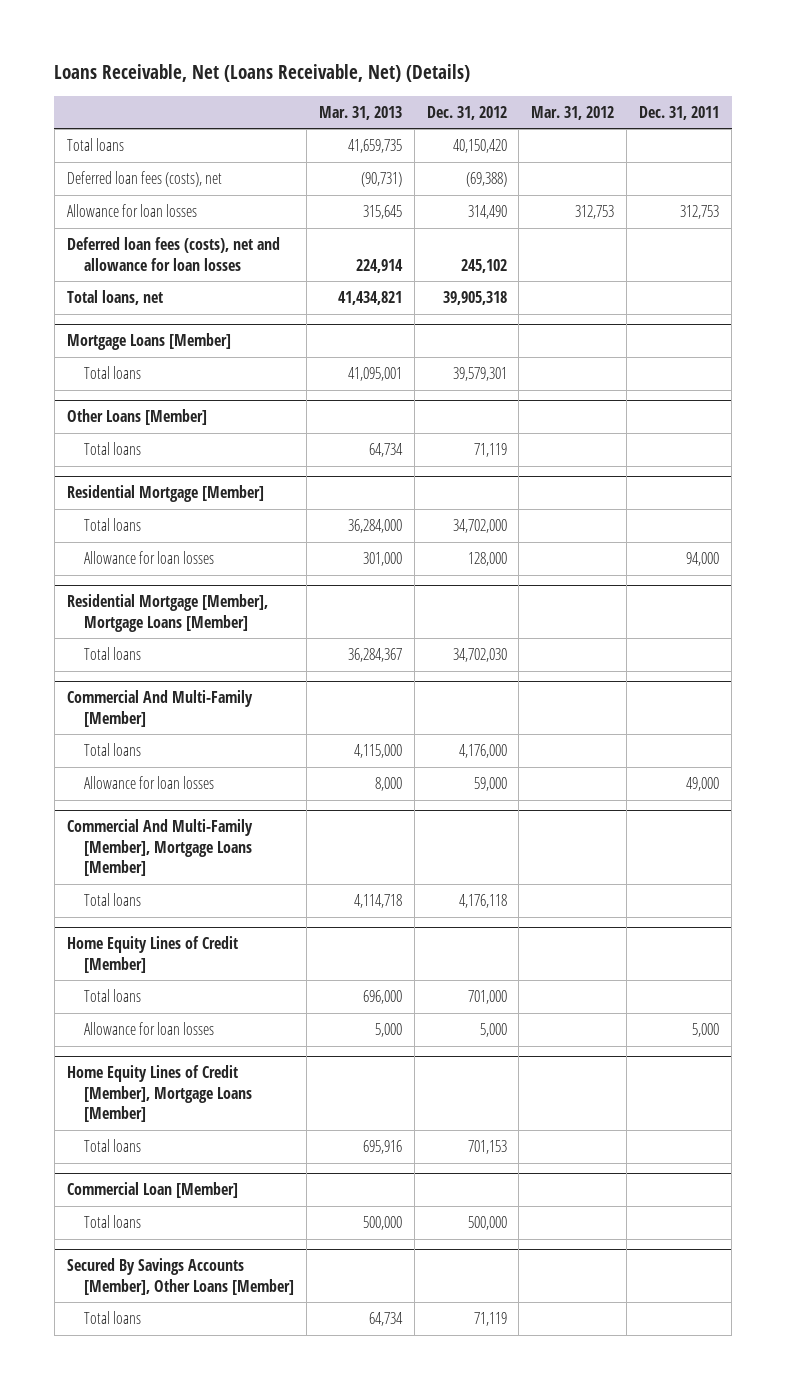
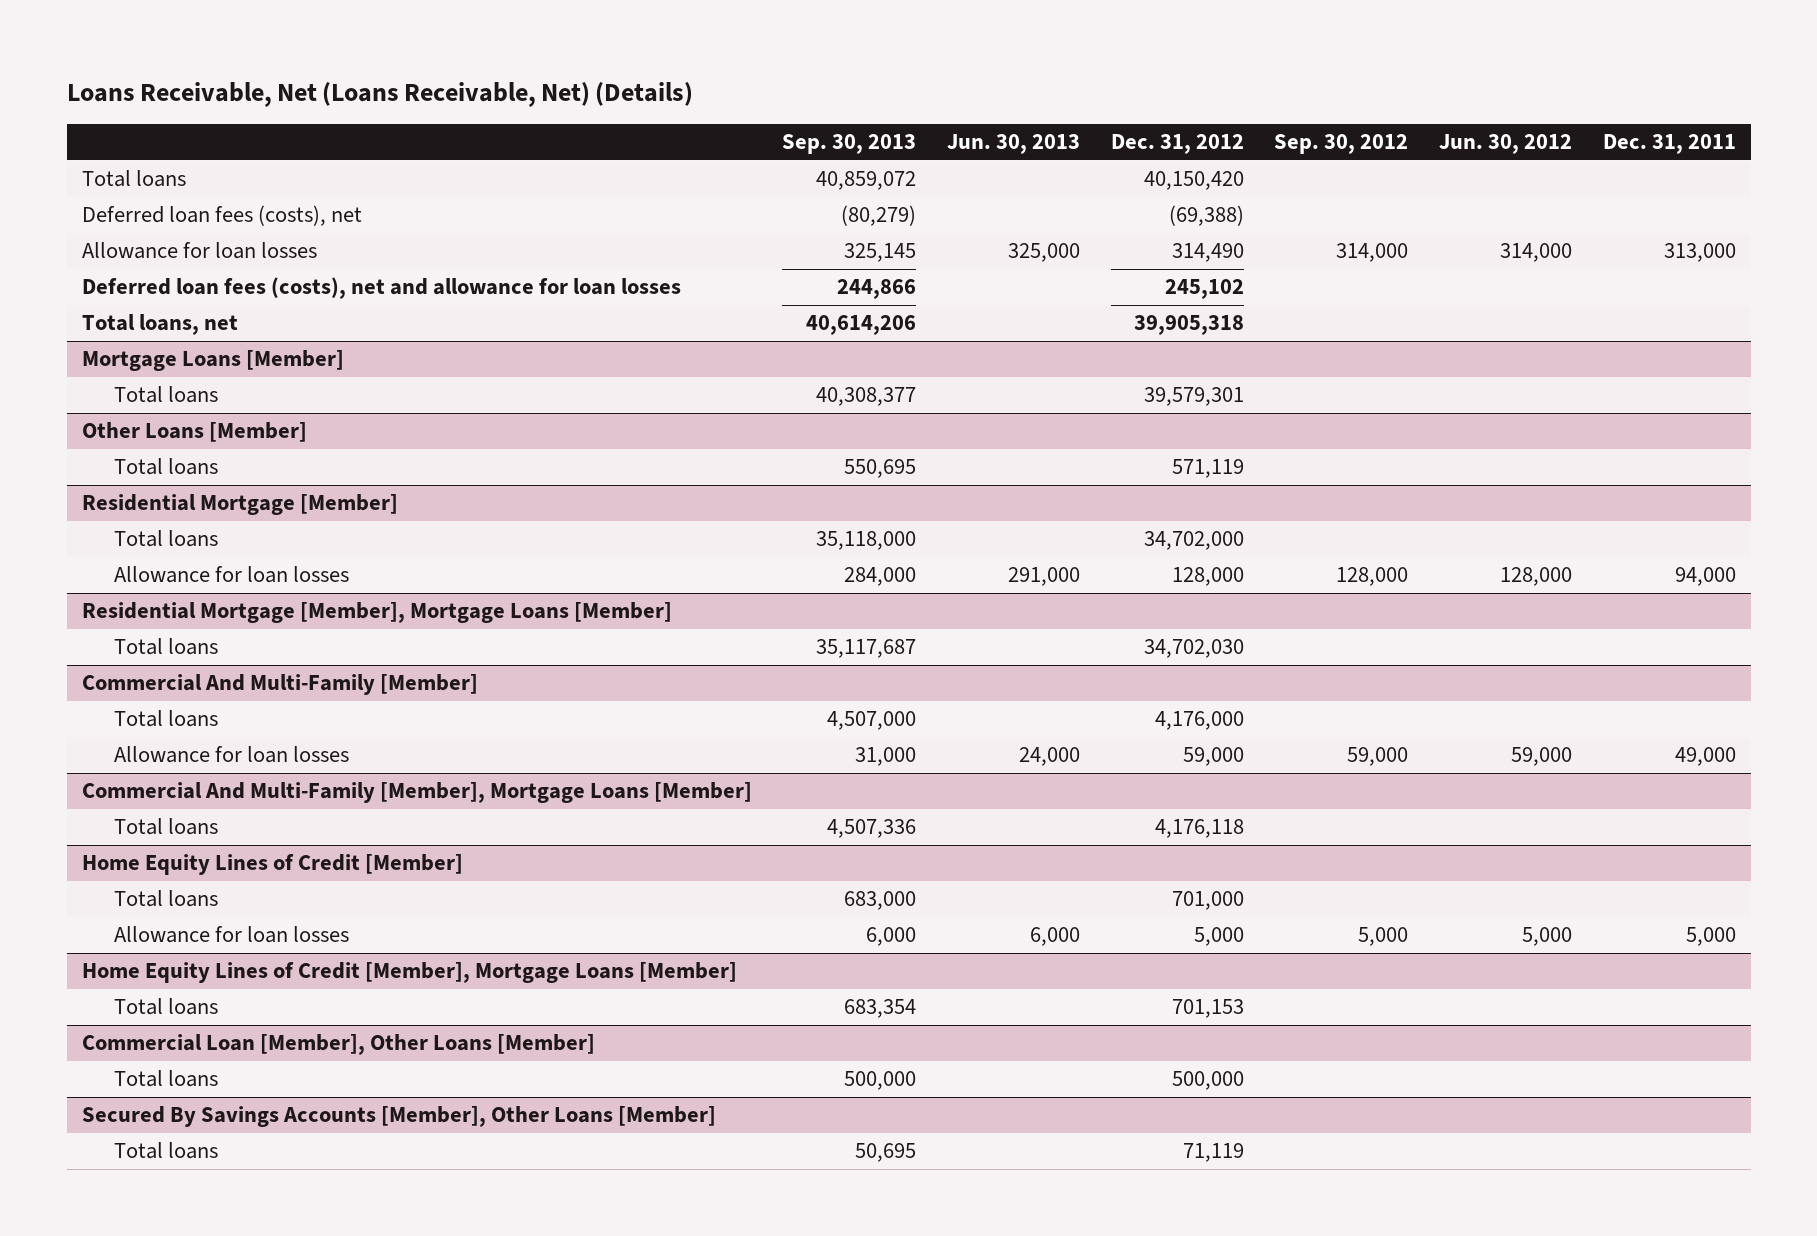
[318,105,402,120] Mar. 31, 2013 -> none
[531,105,615,120] Mar. 31, 2012 -> none
none -> [782,134,917,155] Sep. 30, 2013
none -> [947,134,1081,155] Jun. 30, 2013
none -> [1274,134,1409,155] Sep. 30, 2012
none -> [1438,134,1572,155] Jun. 30, 2012
[680,205,720,220] 312,753 -> [1663,243,1736,263] 313,000
[473,443,507,458] 71,119 -> [1171,459,1244,479] 571,119
[66,1182,238,1199] Commercial Loan [Member] -> [81,1034,595,1056] Commercial Loan [Member], Other Loans [Member]

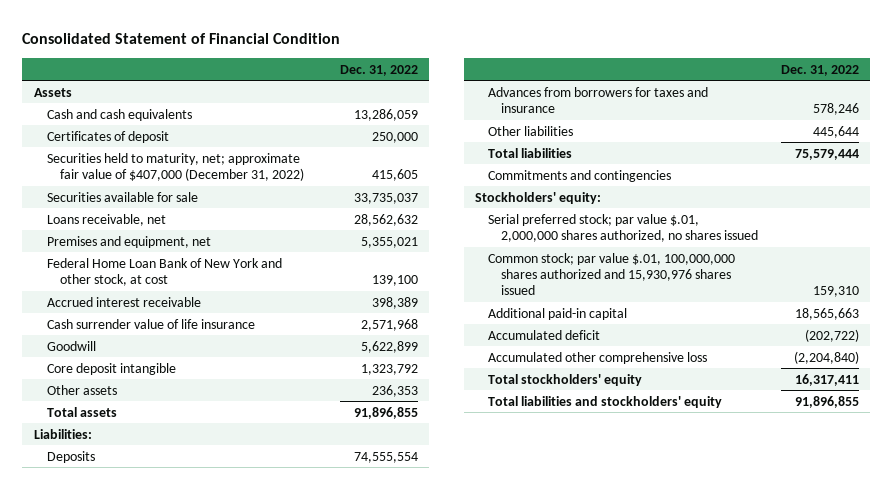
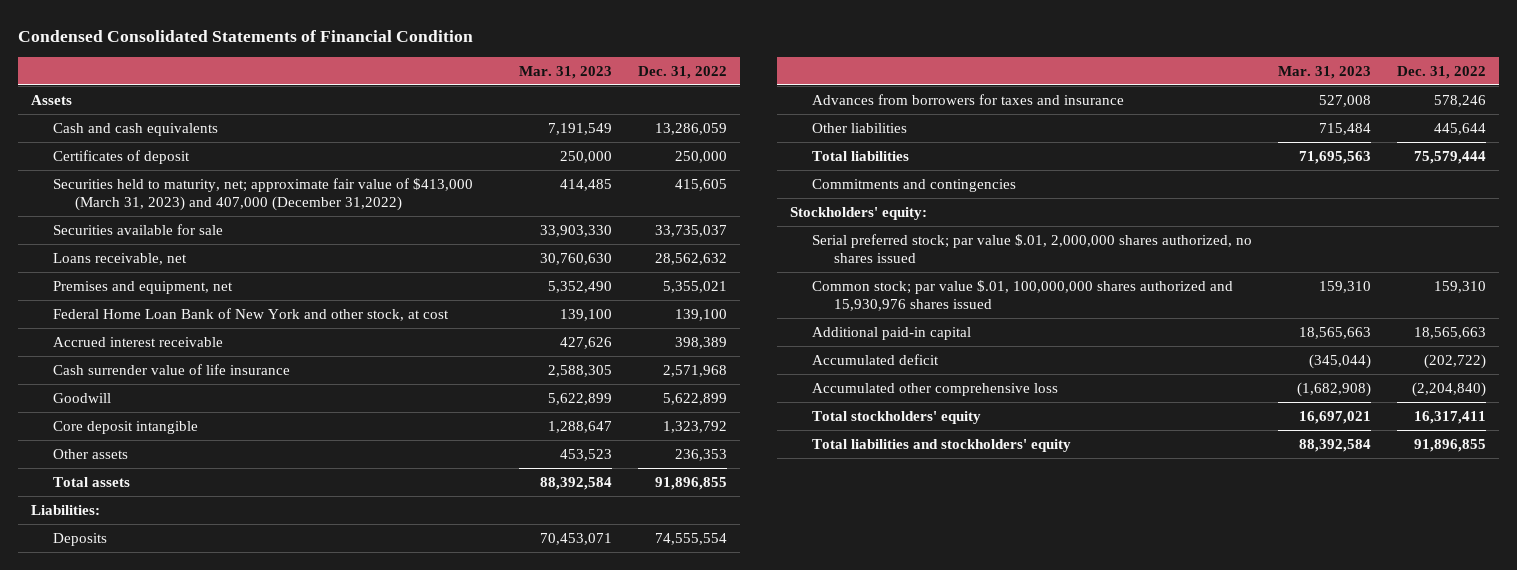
[22,32,341,44] Consolidated Statement of Financial Condition -> [18,29,474,42] Condensed Consolidated Statements of Financial Condition
none -> [518,65,612,79] Mar. 31, 2023
[46,152,305,182] Securities held to maturity, net; approximate fair value of $407,000 (December 31, 2022) -> [53,177,474,212] Securities held to maturity, net; approximate fair value of $413,000 (March 31, 2023) and 407,000 (December 31,2022)

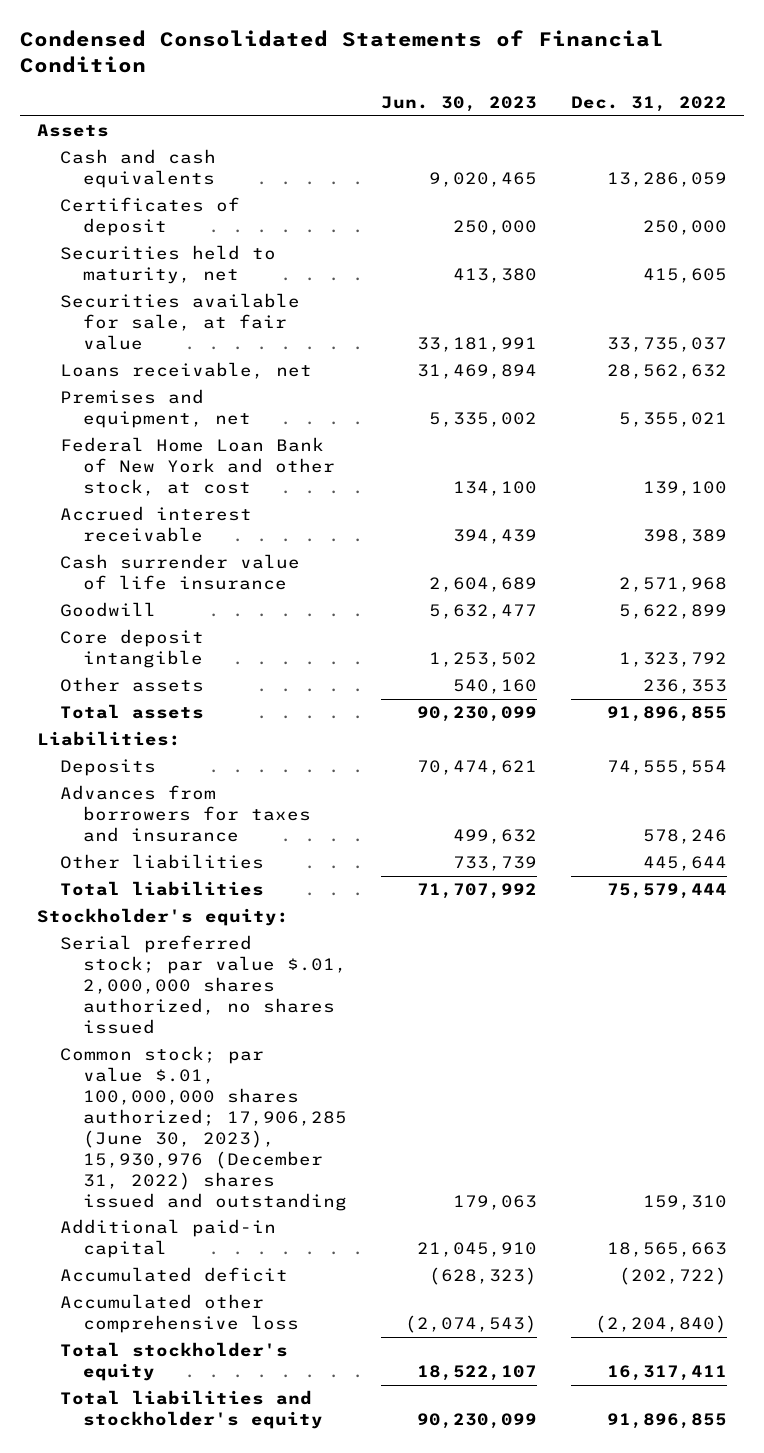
[518,65,612,79] Mar. 31, 2023 -> none
none -> [381,96,538,113] Jun. 30, 2023
[53,177,474,212] Securities held to maturity, net; approximate fair value of $413,000 (March 31, 2023) and 407,000 (December 31,2022) -> [60,245,277,285] Securities held to maturity, net
[53,223,224,235] Securities available for sale -> [60,293,301,351] Securities available for sale, at fair value
[812,178,1017,192] Commitments and contingencies -> none
[790,206,928,220] Stockholders' equity: -> [37,908,290,927] Stockholder's equity:
[812,279,1234,312] Common stock; par value $.01, 100,000,000 shares authorized and 15,930,976 shares issued -> [60,1046,348,1211] Common stock; par value $.01, 100,000,000 shares authorized; 17,906,285 (June 30, 2023), 15,930,976 (December 31, 2022) shares issued and outstanding
[812,410,982,424] Total stockholders' equity -> [60,1342,289,1382] Total stockholder's equity
[812,438,1072,452] Total liabilities and stockholders' equity -> [60,1390,324,1430] Total liabilities and stockholder's equity

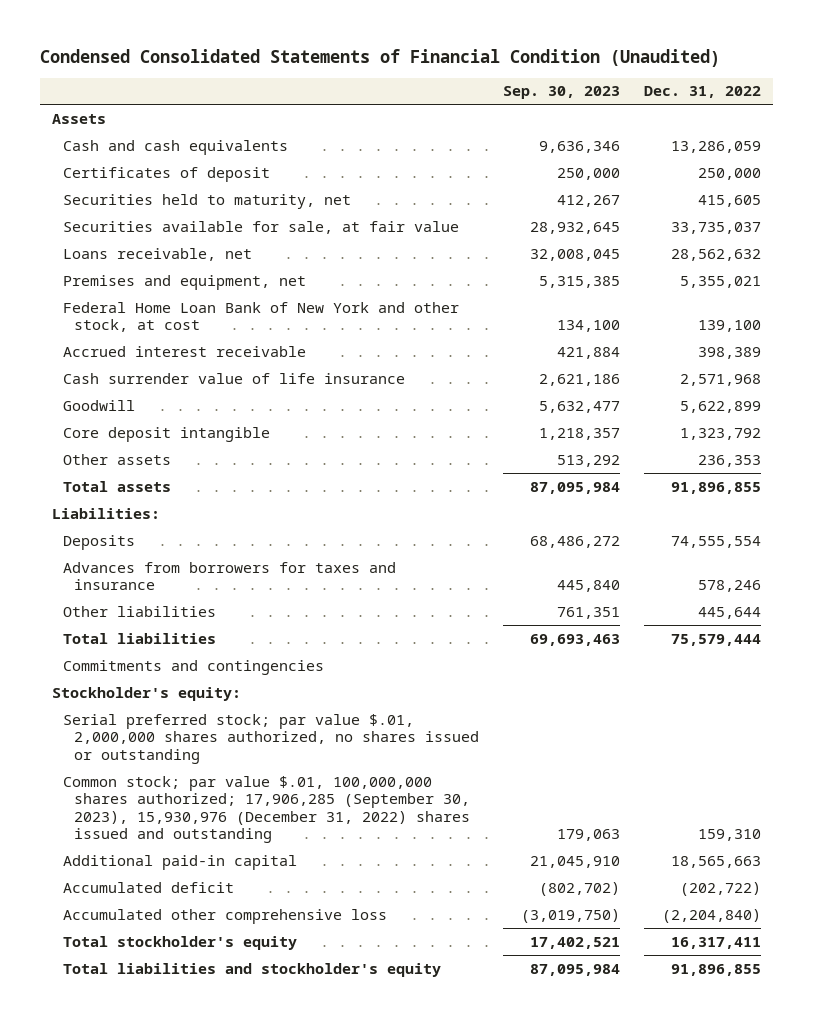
[20,30,665,74] Condensed Consolidated Statements of Financial Condition -> [39,48,720,67] Condensed Consolidated Statements of Financial Condition (Unaudited)
[381,96,538,113] Jun. 30, 2023 -> none
none -> [502,86,620,100] Sep. 30, 2023
none -> [62,659,324,675] Commitments and contingencies
[60,935,348,1035] Serial preferred stock; par value $.01, 2,000,000 shares authorized, no shares issued -> [62,713,479,764] Serial preferred stock; par value $.01, 2,000,000 shares authorized, no shares issued or outstanding
[60,1046,348,1211] Common stock; par value $.01, 100,000,000 shares authorized; 17,906,285 (June 30, 2023), 15,930,976 (December 31, 2022) shares issued and outstanding -> [62,775,470,844] Common stock; par value $.01, 100,000,000 shares authorized; 17,906,285 (September 30, 2023), 15,930,976 (December 31, 2022) shares issued and outstanding

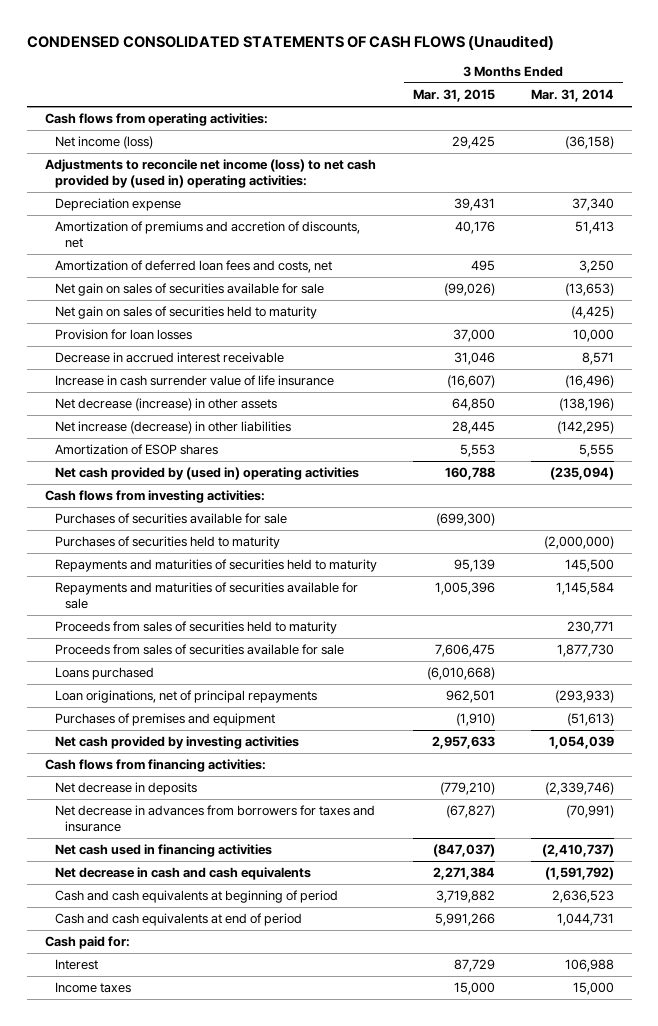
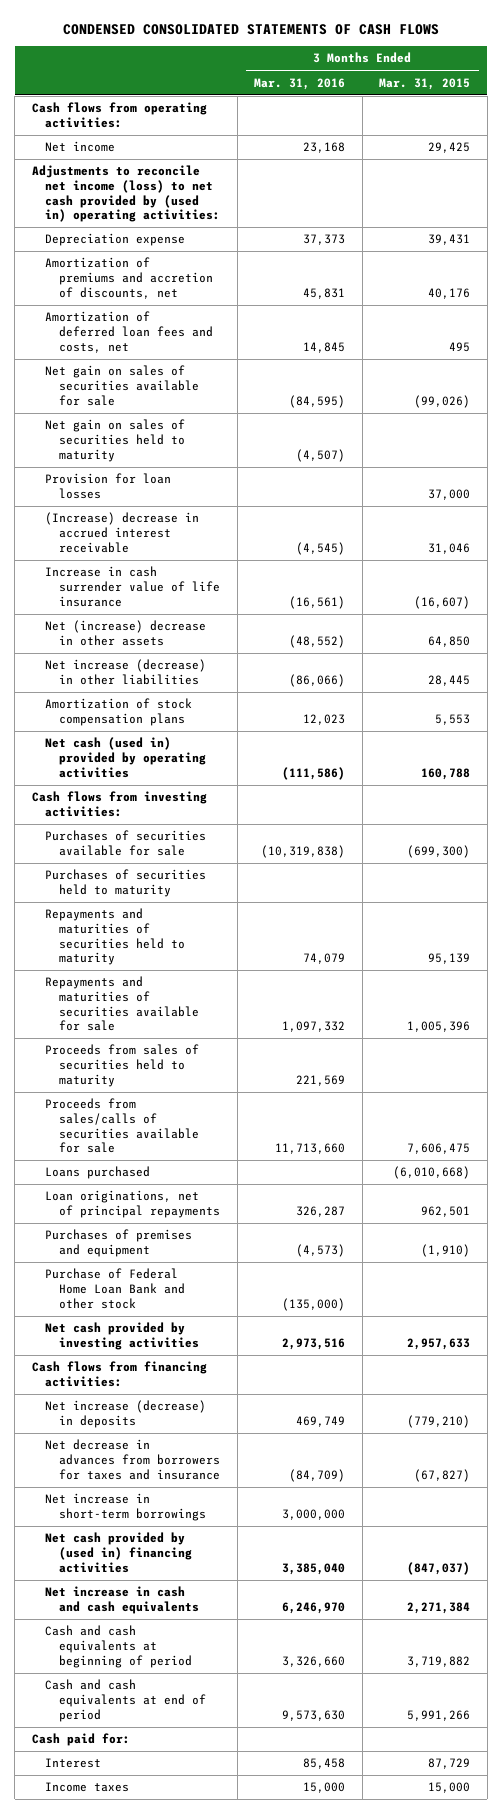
[26,34,554,50] CONDENSED CONSOLIDATED STATEMENTS OF CASH FLOWS (Unaudited) -> [62,23,439,35] CONDENSED CONSOLIDATED STATEMENTS OF CASH FLOWS
[530,88,614,102] Mar. 31, 2014 -> none
none -> [254,77,346,90] Mar. 31, 2016
[54,136,153,150] Net income (loss) -> [45,141,116,153] Net income
[54,352,284,364] Decrease in accrued interest receivable -> [45,512,200,553] (Increase) decrease in accrued interest receivable
[54,398,277,412] Net decrease (increase) in other assets -> [45,620,207,647] Net (increase) decrease in other assets
[54,444,218,456] Amortization of ESOP shares -> [45,698,193,727] Amortization of stock compensation plans
[54,467,359,481] Net cash provided by (used in) operating activities -> [45,737,206,778] Net cash (used in) provided by operating activities
[54,644,344,656] Proceeds from sales of securities available for sale -> [45,1098,199,1154] Proceeds from sales/calls of securities available for sale
none -> [45,1268,185,1309] Purchase of Federal Home Loan Bank and other stock
[54,782,197,796] Net decrease in deposits -> [45,1400,207,1429] Net increase (decrease) in deposits
none -> [45,1493,206,1522] Net increase in short-term borrowings
[54,844,272,858] Net cash used in financing activities -> [45,1532,192,1573] Net cash provided by (used in) financing activities
[54,867,311,881] Net decrease in cash and cash equivalents -> [45,1586,199,1615] Net increase in cash and cash equivalents

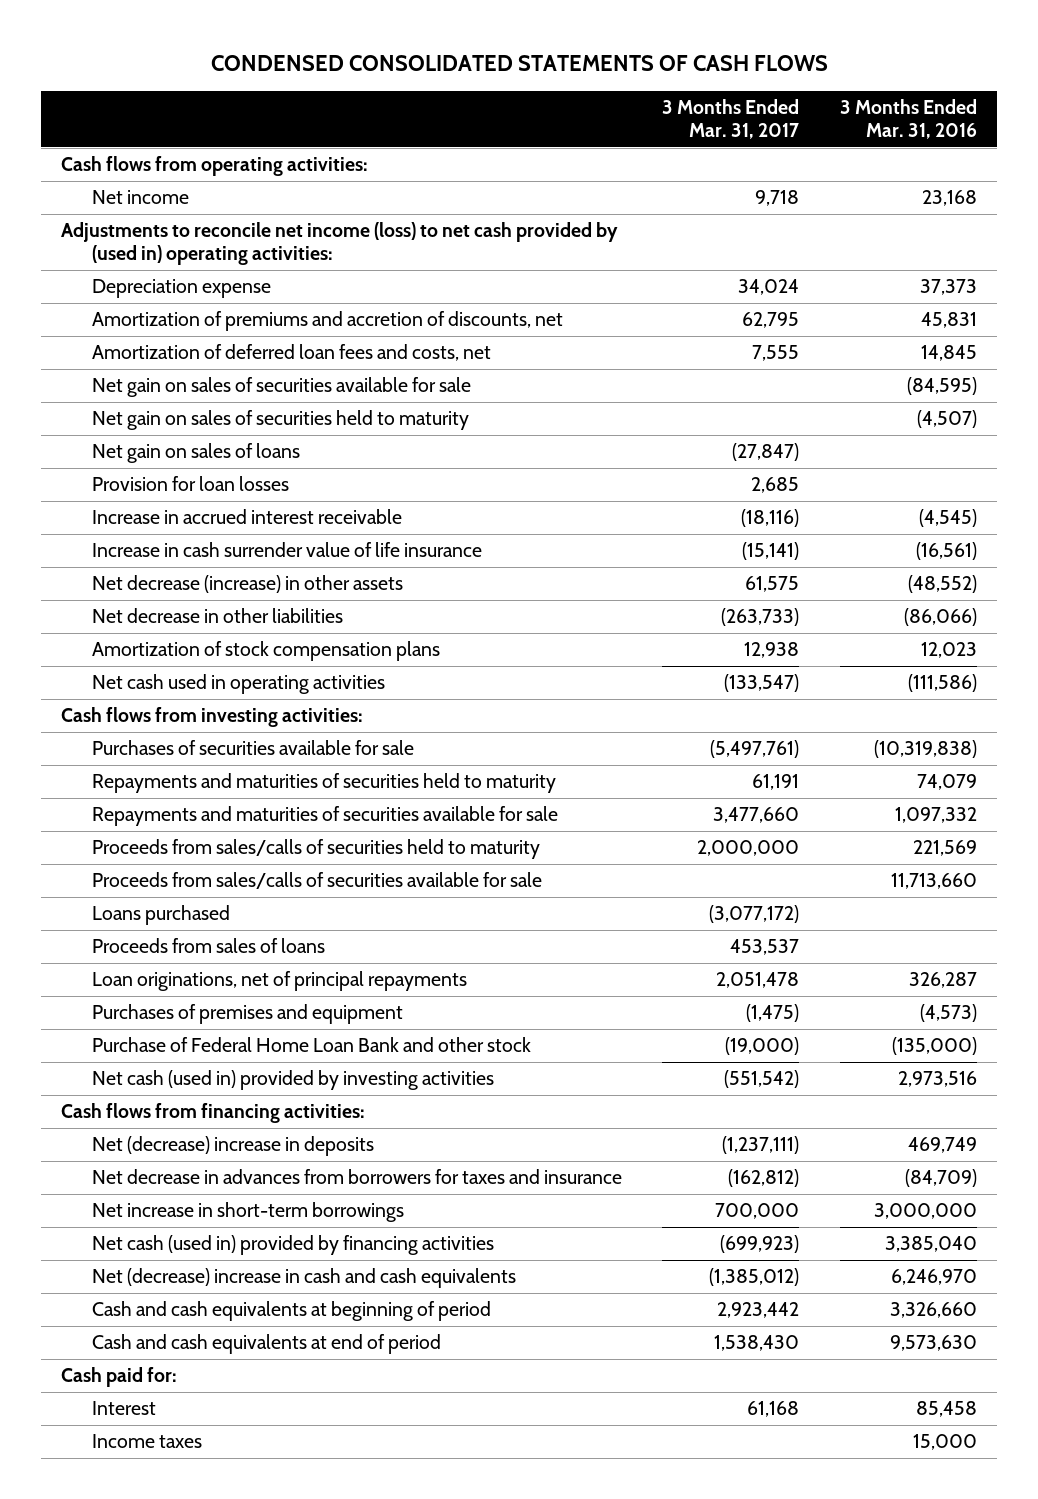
[379,77,471,90] Mar. 31, 2015 -> none
none -> [662,99,800,139] 3 Months Ended Mar. 31, 2017
none -> [91,443,300,464] Net gain on sales of loans
[45,512,200,553] (Increase) decrease in accrued interest receivable -> [91,509,402,525] Increase in accrued interest receivable
[45,620,207,647] Net (increase) decrease in other assets -> [91,575,403,594] Net decrease (increase) in other assets
[45,659,207,686] Net increase (decrease) in other liabilities -> [91,608,343,624] Net decrease in other liabilities
[45,737,206,778] Net cash (used in) provided by operating activities -> [91,674,385,695] Net cash used in operating activities
[45,869,207,898] Purchases of securities held to maturity -> none
[45,1044,200,1087] Proceeds from sales of securities held to maturity -> [91,839,540,860] Proceeds from sales/calls of securities held to maturity
none -> [91,938,325,954] Proceeds from sales of loans
[45,1322,199,1351] Net cash provided by investing activities -> [91,1070,494,1091] Net cash (used in) provided by investing activities
[45,1400,207,1429] Net increase (decrease) in deposits -> [91,1136,374,1157] Net (decrease) increase in deposits
[45,1532,192,1573] Net cash provided by (used in) financing activities -> [91,1235,494,1256] Net cash (used in) provided by financing activities
[45,1586,199,1615] Net increase in cash and cash equivalents -> [91,1268,516,1289] Net (decrease) increase in cash and cash equivalents

